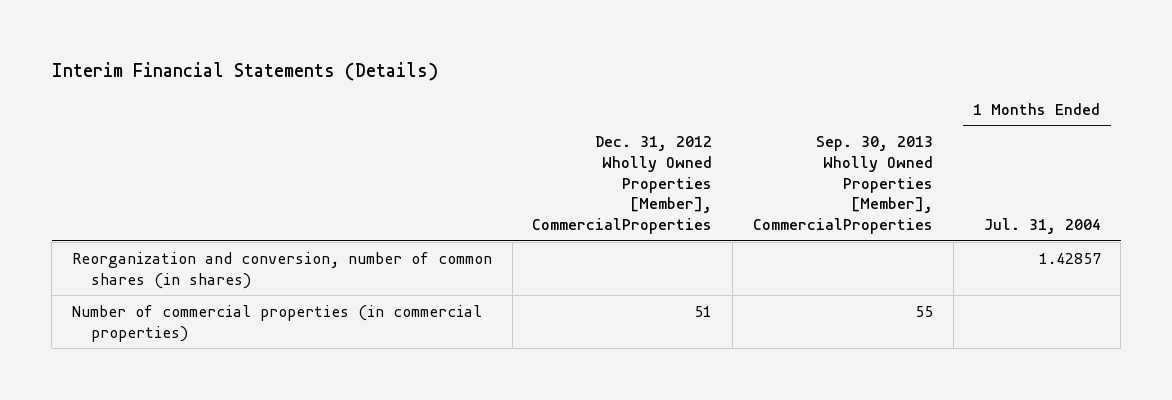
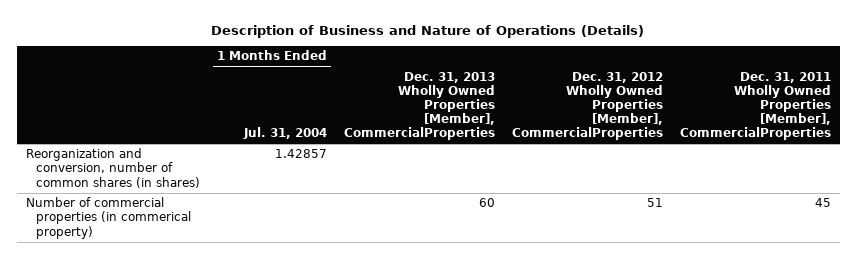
[51,61,438,81] Interim Financial Statements (Details) -> [211,24,645,38] Description of Business and Nature of Operations (Details)
[753,136,934,234] Sep. 30, 2013 Wholly Owned Properties [Member], CommercialProperties -> none
none -> [344,71,496,141] Dec. 31, 2013 Wholly Owned Properties [Member], CommercialProperties
none -> [680,71,832,141] Dec. 31, 2011 Wholly Owned Properties [Member], CommercialProperties
[71,304,482,342] Number of commercial properties (in commercial properties) -> [25,197,191,239] Number of commercial properties (in commerical property)

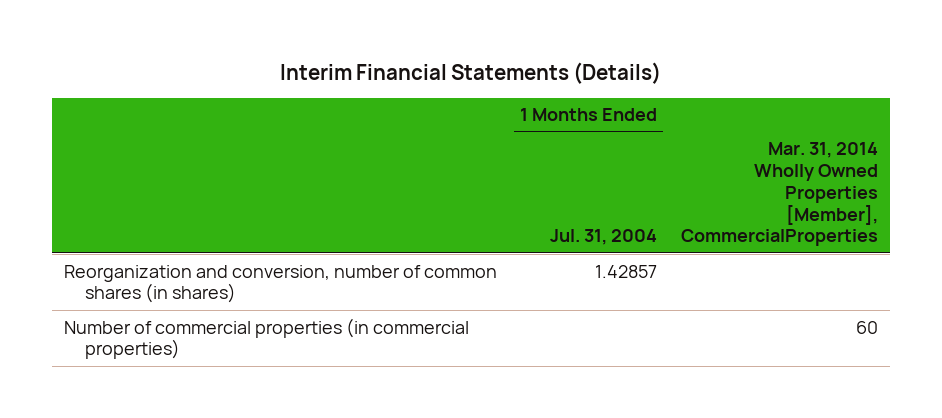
[211,24,645,38] Description of Business and Nature of Operations (Details) -> [279,61,661,84] Interim Financial Statements (Details)
[344,71,496,141] Dec. 31, 2013 Wholly Owned Properties [Member], CommercialProperties -> none
[512,71,664,141] Dec. 31, 2012 Wholly Owned Properties [Member], CommercialProperties -> none
[680,71,832,141] Dec. 31, 2011 Wholly Owned Properties [Member], CommercialProperties -> none
none -> [681,142,879,247] Mar. 31, 2014 Wholly Owned Properties [Member], CommercialProperties
[25,197,191,239] Number of commercial properties (in commerical property) -> [63,317,469,360] Number of commercial properties (in commercial properties)

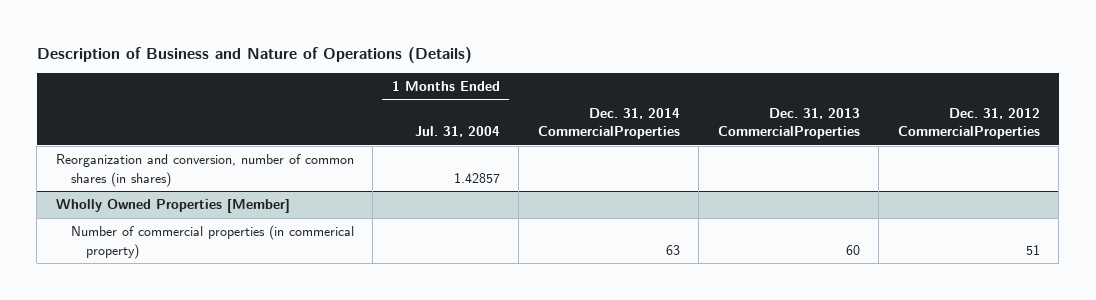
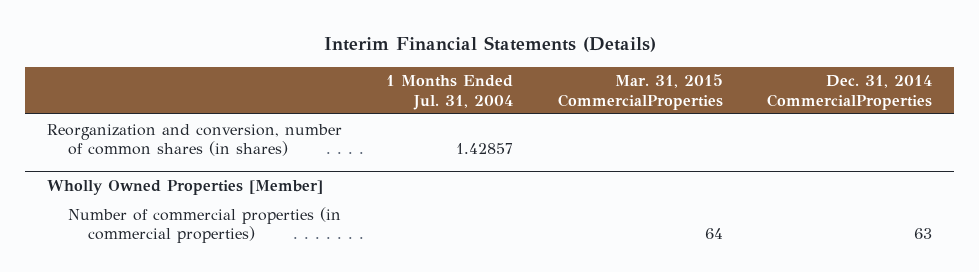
[36,46,472,63] Description of Business and Nature of Operations (Details) -> [323,36,656,53] Interim Financial Statements (Details)
[717,107,860,140] Dec. 31, 2013 CommercialProperties -> none
[897,107,1040,140] Dec. 31, 2012 CommercialProperties -> none
none -> [557,74,723,110] Mar. 31, 2015 CommercialProperties
[70,225,354,259] Number of commercial properties (in commerical property) -> [67,206,341,244] Number of commercial properties (in commercial properties)

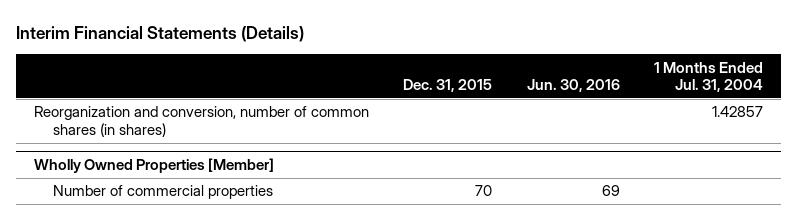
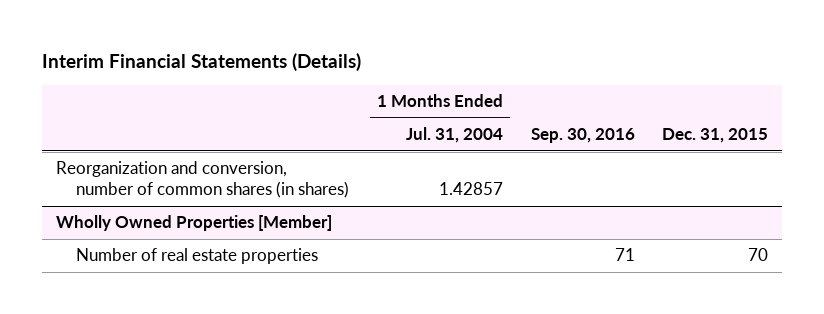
[526,79,620,93] Jun. 30, 2016 -> none
none -> [530,128,635,144] Sep. 30, 2016
[53,185,274,200] Number of commercial properties -> [76,248,319,265] Number of real estate properties

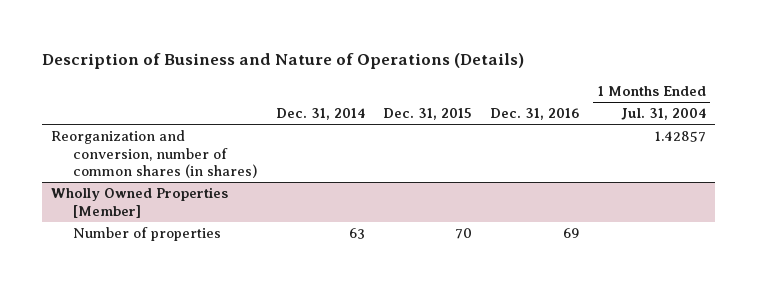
[42,53,362,72] Interim Financial Statements (Details) -> [42,53,525,70] Description of Business and Nature of Operations (Details)
[530,128,635,144] Sep. 30, 2016 -> none
none -> [275,108,365,121] Dec. 31, 2014
none -> [489,108,580,121] Dec. 31, 2016
[76,248,319,265] Number of real estate properties -> [73,227,222,242] Number of properties

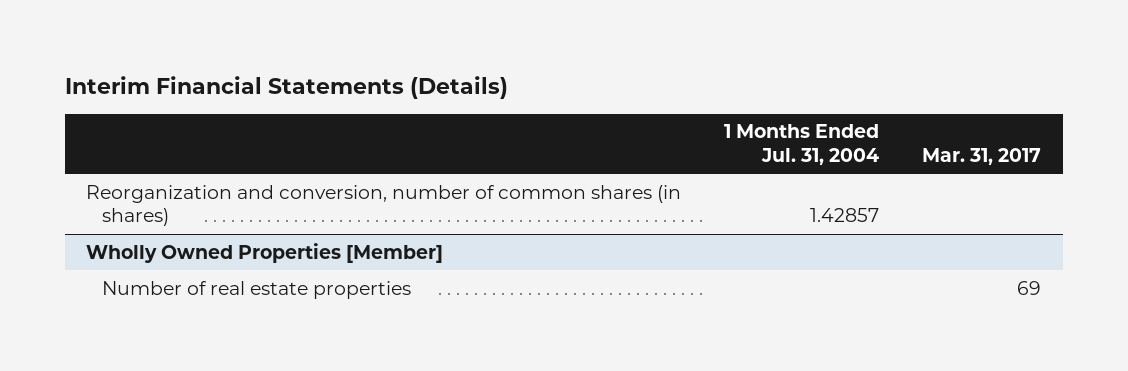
[42,53,525,70] Description of Business and Nature of Operations (Details) -> [64,76,508,100] Interim Financial Statements (Details)
[275,108,365,121] Dec. 31, 2014 -> none
[382,108,472,121] Dec. 31, 2015 -> none
[489,108,580,121] Dec. 31, 2016 -> none
none -> [922,147,1042,165] Mar. 31, 2017
[73,227,222,242] Number of properties -> [101,280,411,299] Number of real estate properties

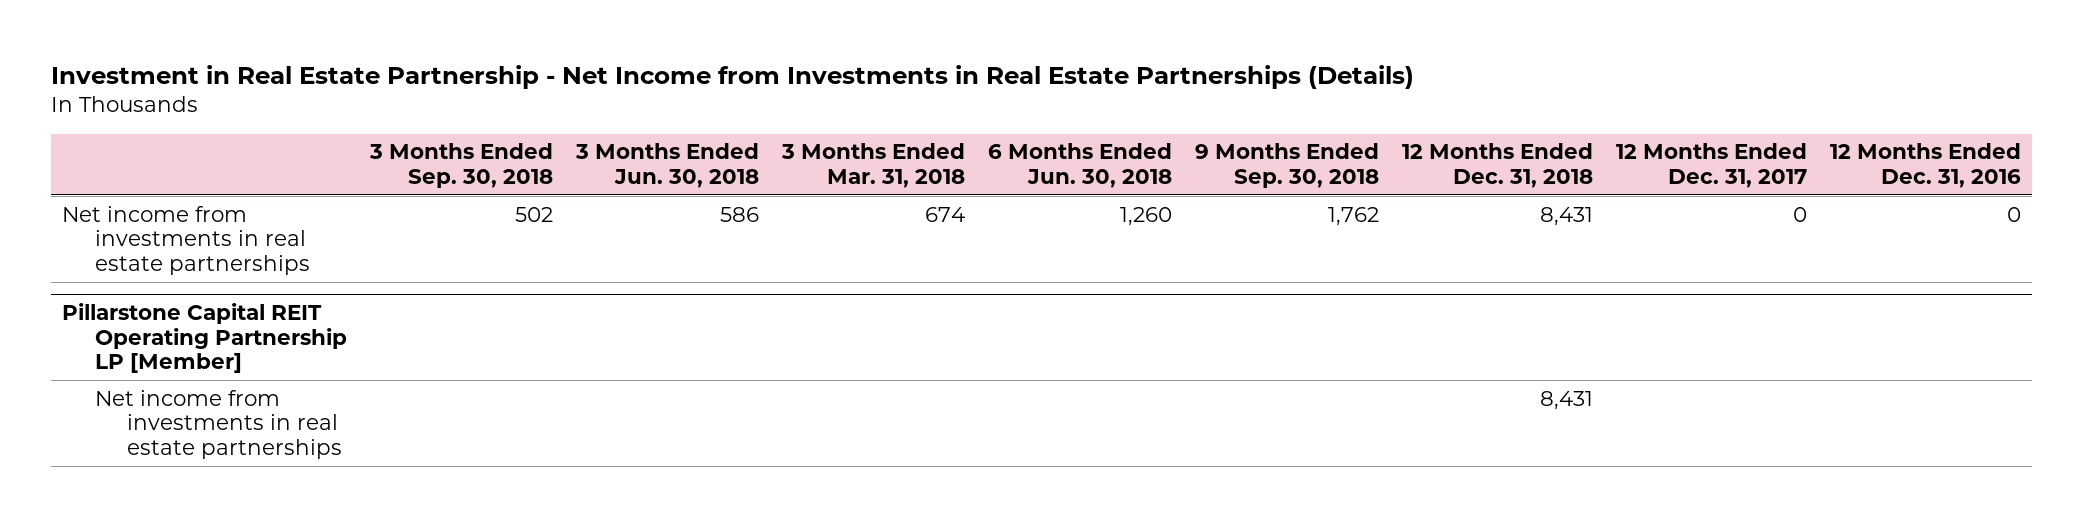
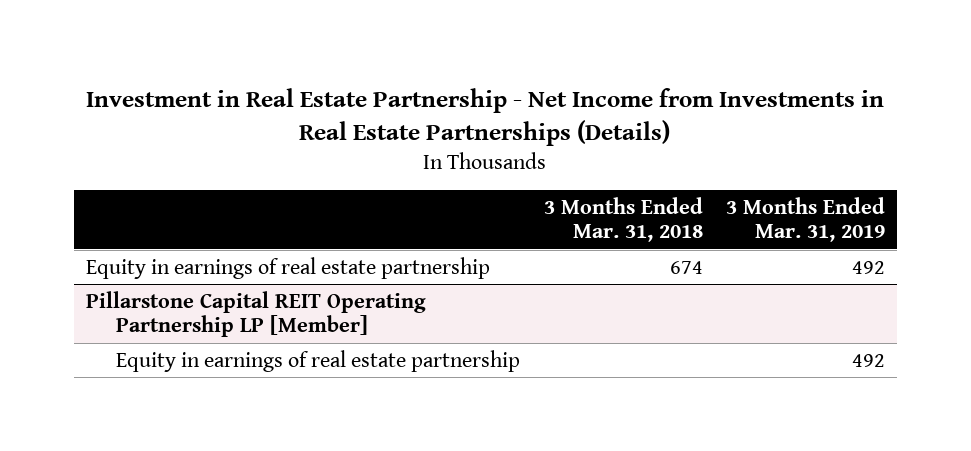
[368,143,553,188] 3 Months Ended Sep. 30, 2018 -> none
[574,143,759,188] 3 Months Ended Jun. 30, 2018 -> none
[987,143,1172,188] 6 Months Ended Jun. 30, 2018 -> none
[1194,143,1379,188] 9 Months Ended Sep. 30, 2018 -> none
[1401,143,1593,188] 12 Months Ended Dec. 31, 2018 -> none
[1615,143,1807,188] 12 Months Ended Dec. 31, 2017 -> none
[1829,143,2021,188] 12 Months Ended Dec. 31, 2016 -> none
none -> [726,196,886,243] 3 Months Ended Mar. 31, 2019
[62,205,310,275] Net income from investments in real estate partnerships -> [85,256,490,279] Equity in earnings of real estate partnership
[94,389,342,459] Net income from investments in real estate partnerships -> [116,349,521,372] Equity in earnings of real estate partnership

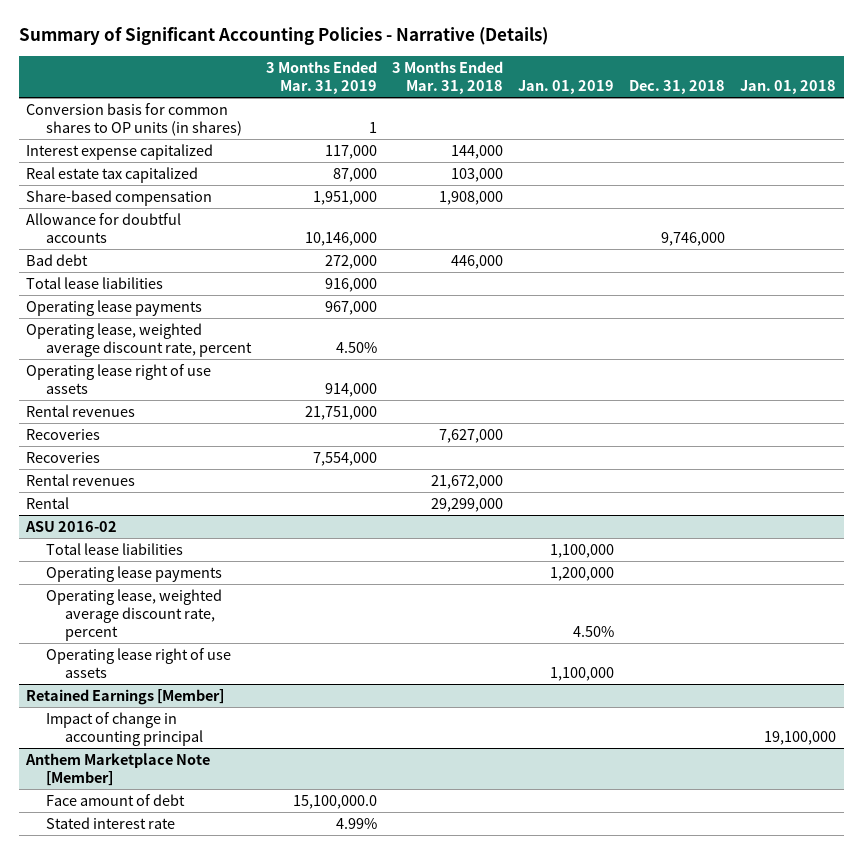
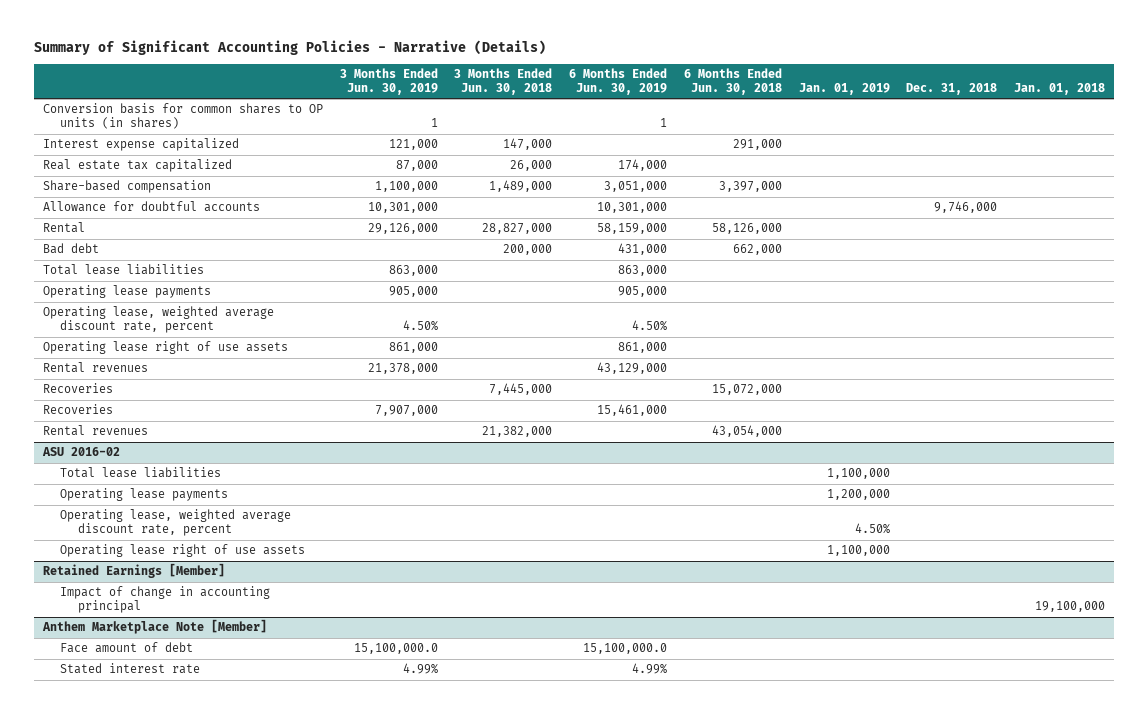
[265,61,377,95] 3 Months Ended Mar. 31, 2019 -> none
[391,61,503,95] 3 Months Ended Mar. 31, 2018 -> none
none -> [339,68,438,95] 3 Months Ended Jun. 30, 2019
none -> [454,68,553,95] 3 Months Ended Jun. 30, 2018
none -> [569,68,668,95] 6 Months Ended Jun. 30, 2019
none -> [683,68,782,95] 6 Months Ended Jun. 30, 2018
[26,496,70,509] Rental -> [42,222,85,234] Rental

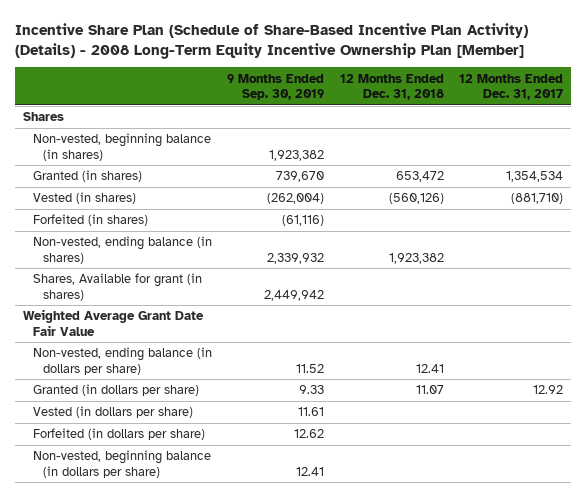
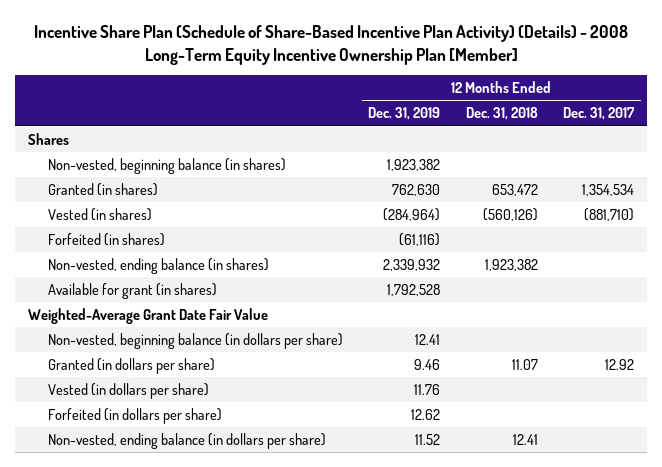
[227,73,325,100] 9 Months Ended Sep. 30, 2019 -> none
none -> [368,107,441,121] Dec. 31, 2019
[32,273,202,301] Shares, Available for grant (in shares) -> [47,282,217,299] Available for grant (in shares)
[22,309,204,336] Weighted Average Grant Date Fair Value -> [27,307,268,324] Weighted-Average Grant Date Fair Value
[32,450,211,478] Non-vested, beginning balance (in dollars per share) -> [47,332,343,349] Non-vested, beginning balance (in dollars per share)
[32,347,212,375] Non-vested, ending balance (in dollars per share) -> [47,432,326,449] Non-vested, ending balance (in dollars per share)

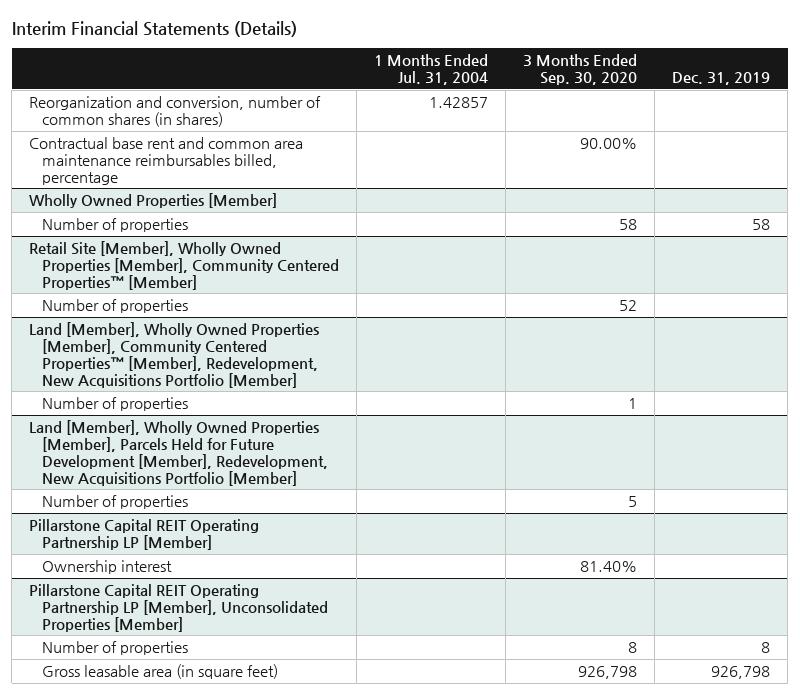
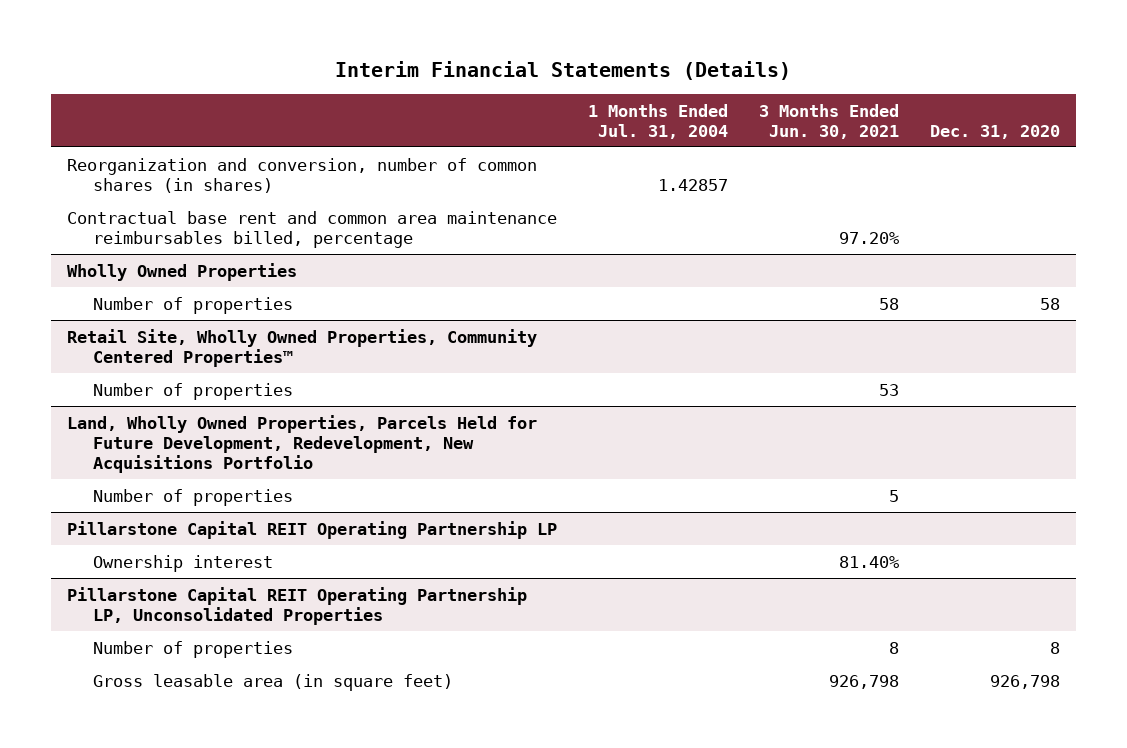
[523,54,638,86] 3 Months Ended Sep. 30, 2020 -> none
[672,72,771,86] Dec. 31, 2019 -> none
none -> [759,103,900,139] 3 Months Ended Jun. 30, 2021
none -> [930,124,1061,139] Dec. 31, 2020
[29,192,278,208] Wholly Owned Properties [Member] -> [66,262,297,281] Wholly Owned Properties
[29,240,340,290] Retail Site [Member], Wholly Owned Properties [Member], Community Centered Properties™ [Member] -> [66,328,537,367] Retail Site, Wholly Owned Properties, Community Centered Properties™
[29,321,320,388] Land [Member], Wholly Owned Properties [Member], Community Centered Properties™ [Member], Redevelopment, New Acquisitions Portfolio [Member] -> none
[42,396,189,411] Number of properties -> none
[29,419,329,486] Land [Member], Wholly Owned Properties [Member], Parcels Held for Future Development [Member], Redevelopment, New Acquisitions Portfolio [Member] -> [66,414,537,474] Land, Wholly Owned Properties, Parcels Held for Future Development, Redevelopment, New Acquisitions Portfolio
[29,518,260,550] Pillarstone Capital REIT Operating Partnership LP [Member] -> [66,520,557,539] Pillarstone Capital REIT Operating Partnership LP
[29,583,329,632] Pillarstone Capital REIT Operating Partnership LP [Member], Unconsolidated Properties [Member] -> [66,586,527,625] Pillarstone Capital REIT Operating Partnership LP, Unconsolidated Properties

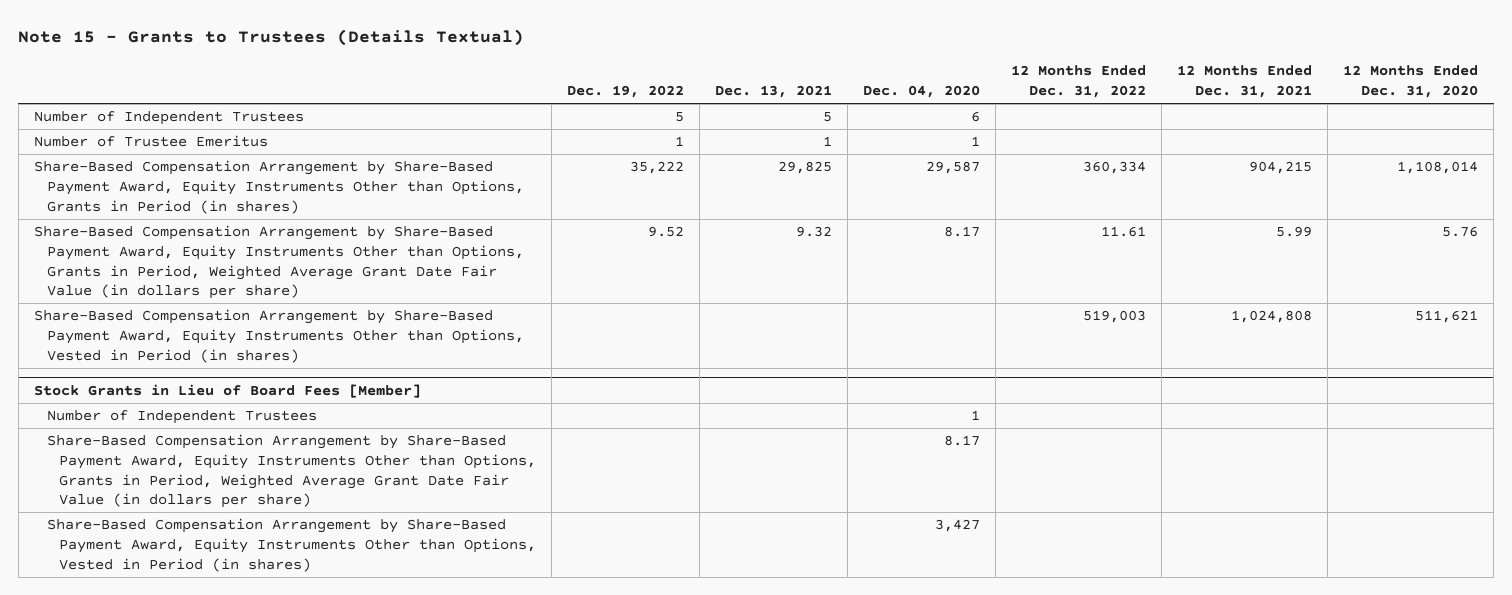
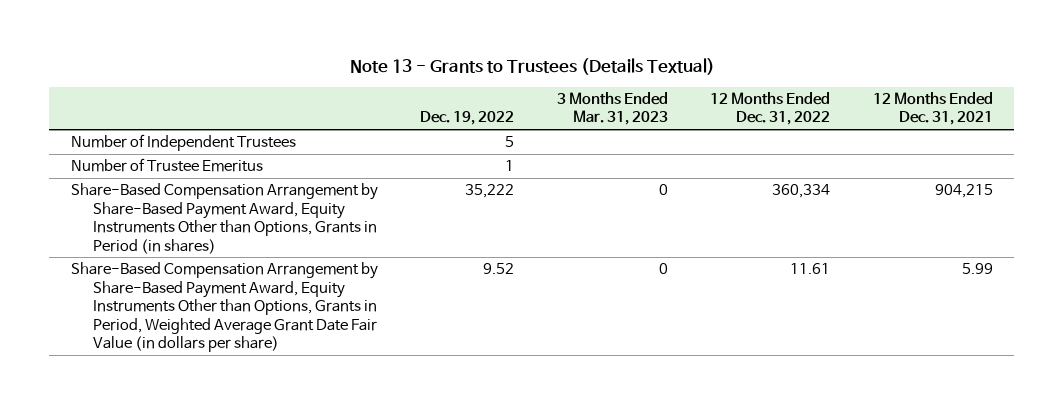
[18,29,525,47] Note 15 - Grants to Trustees (Details Textual) -> [349,58,715,76] Note 13 - Grants to Trustees (Details Textual)
[715,85,833,99] Dec. 13, 2021 -> none
[863,85,981,99] Dec. 04, 2020 -> none
[1343,65,1479,99] 12 Months Ended Dec. 31, 2020 -> none
none -> [556,91,668,126] 3 Months Ended Mar. 31, 2023
[33,309,524,363] Share-Based Compensation Arrangement by Share-Based Payment Award, Equity Instruments Other than Options, Vested in Period (in shares) -> none
[33,384,421,399] Stock Grants in Lieu of Board Fees [Member] -> none
[46,410,317,425] Number of Independent Trustees -> none
[46,434,537,509] Share-Based Compensation Arrangement by Share-Based Payment Award, Equity Instruments Other than Options, Grants in Period, Weighted Average Grant Date Fair Value (in dollars per share) -> none
[46,518,537,572] Share-Based Compensation Arrangement by Share-Based Payment Award, Equity Instruments Other than Options, Vested in Period (in shares) -> none

